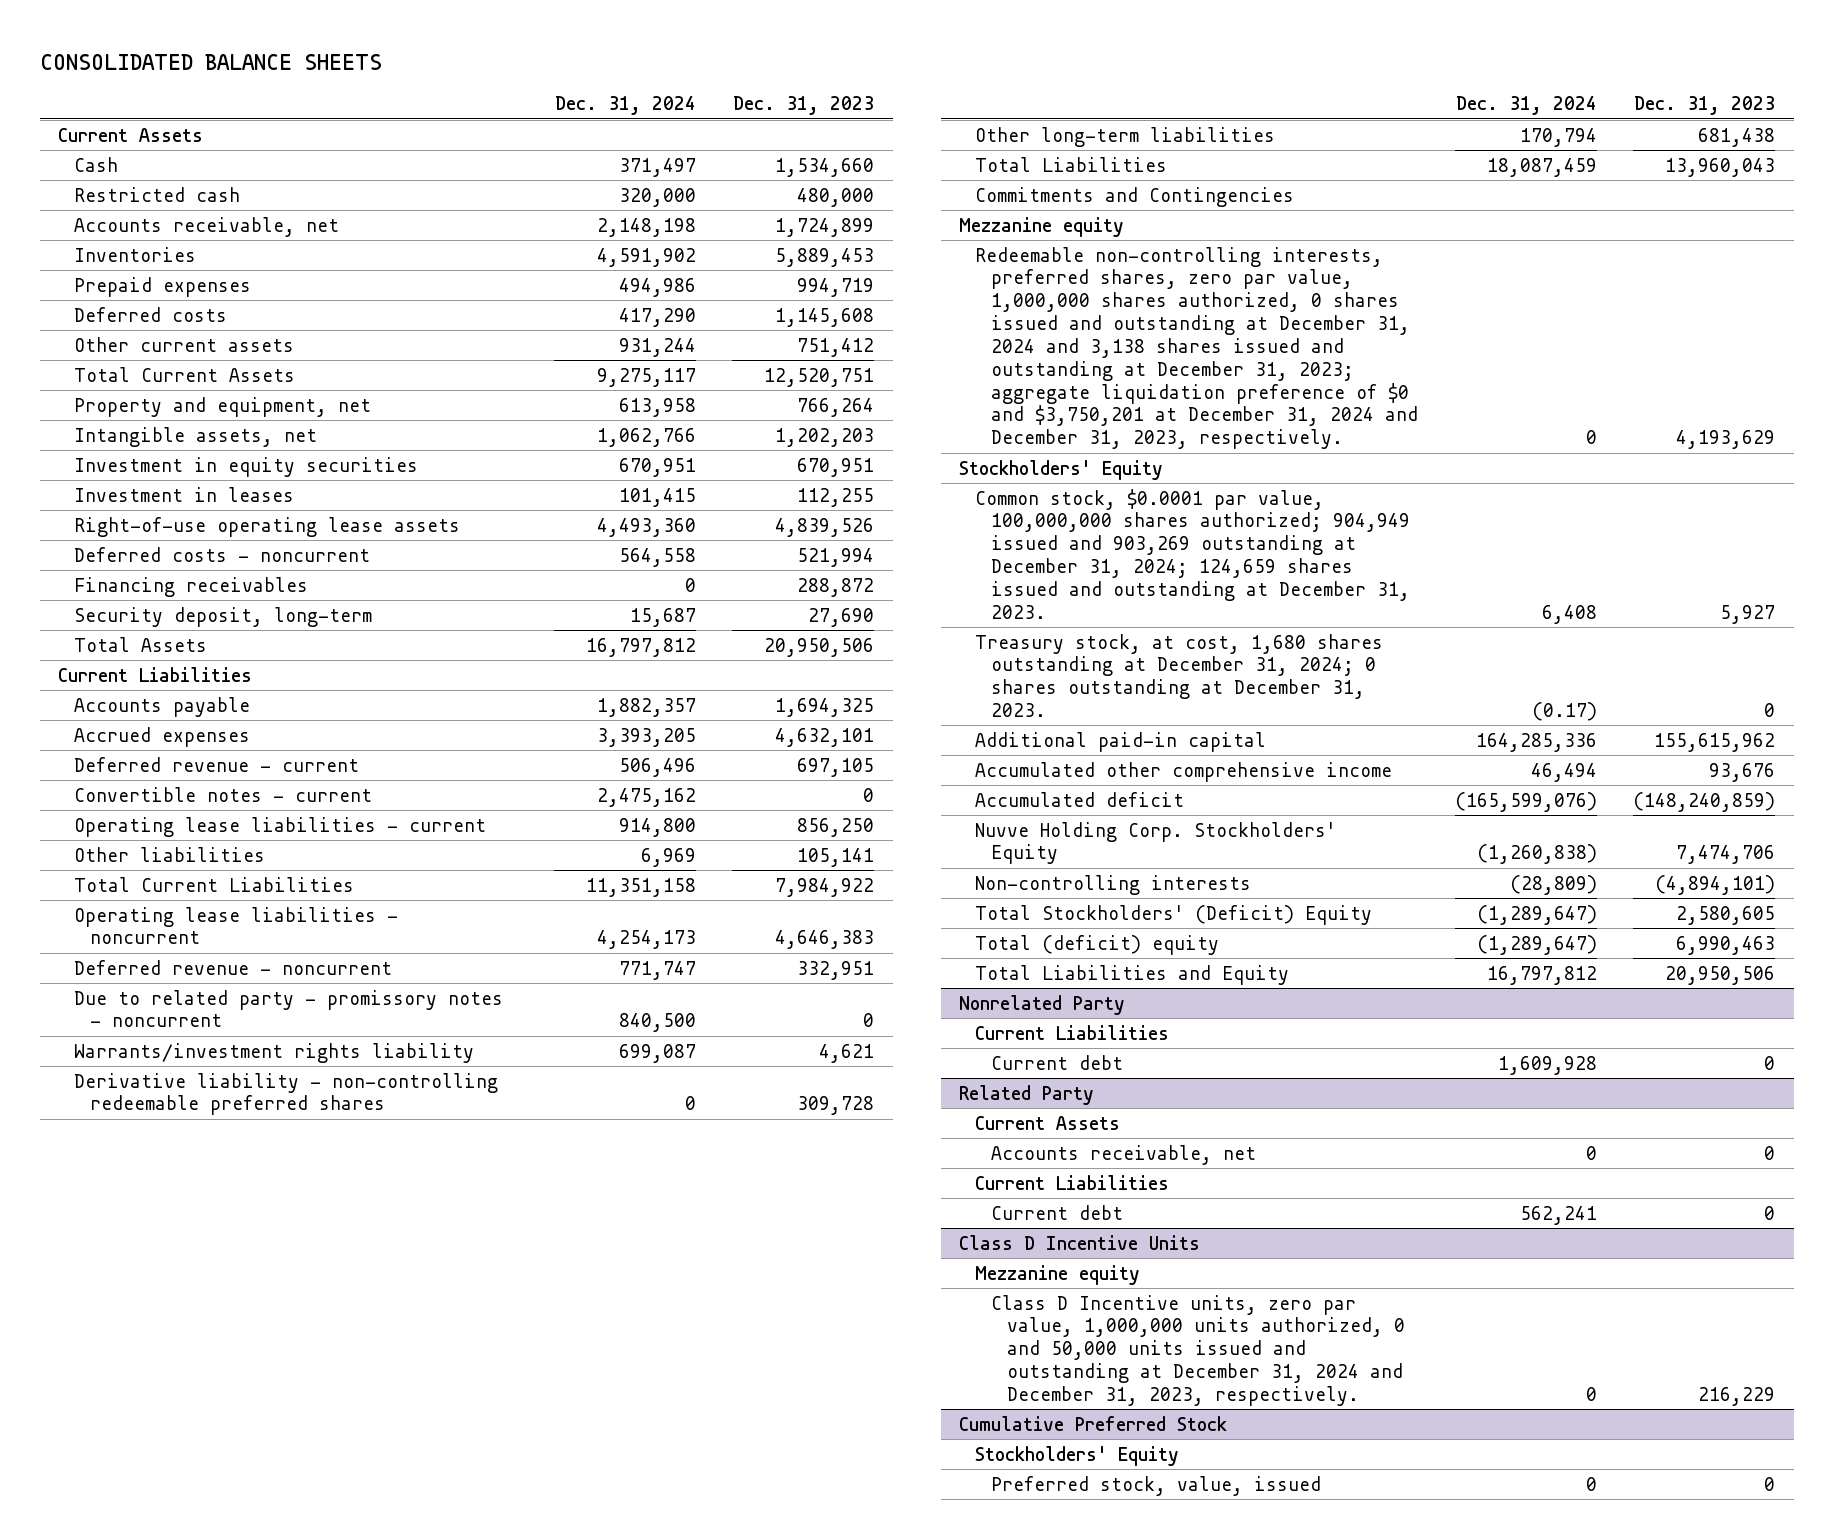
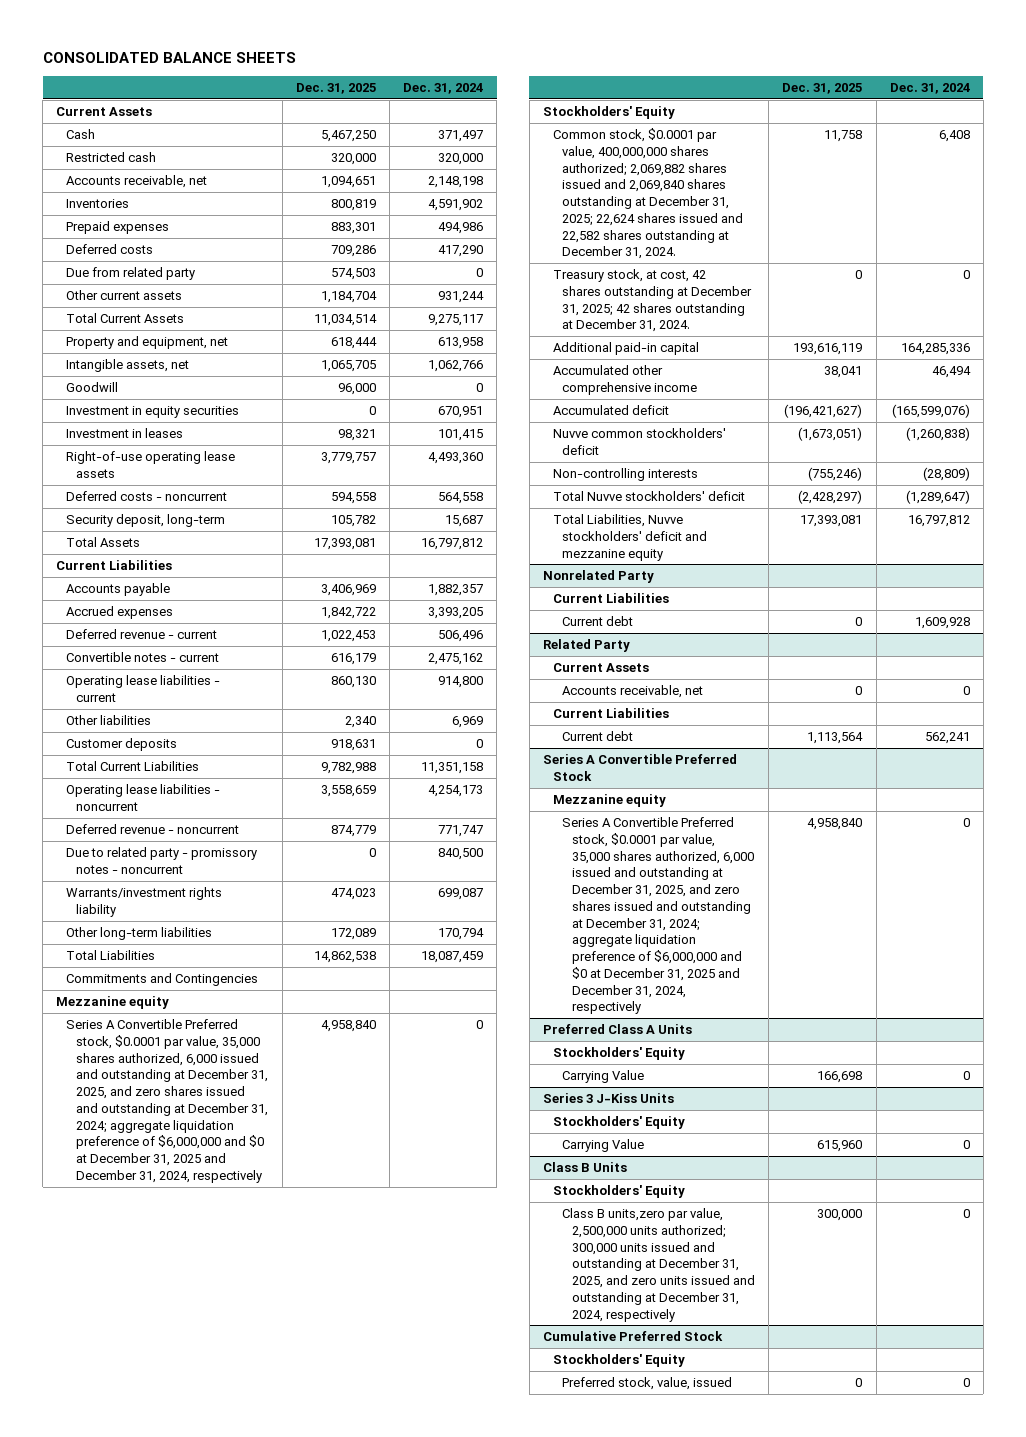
[733,96,875,116] Dec. 31, 2023 -> none
none -> [295,83,376,95] Dec. 31, 2025
none -> [66,267,196,281] Due from related party
none -> [66,382,119,393] Goodwill
[73,576,308,597] Financing receivables -> none
none -> [66,738,178,752] Customer deposits
[73,1072,498,1116] Derivative liability - non-controlling redeemable preferred shares -> none
[975,246,1418,450] Redeemable non-controlling interests, preferred shares, zero par value, 1,000,000 shares authorized, 0 shares issued and outstanding at December 31, 2024 and 3,138 shares issued and outstanding at December 31, 2023; aggregate liquidation preference of $0 and $3,750,201 at December 31, 2024 and December 31, 2023, respectively. -> [66,1019,268,1183] Series A Convertible Preferred stock, $0.0001 par value, 35,000 shares authorized, 6,000 issued and outstanding at December 31, 2025, and zero shares issued and outstanding at December 31, 2024; aggregate liquidation preference of $6,000,000 and $0 at December 31, 2025 and December 31, 2024, respectively
[975,488,1410,619] Common stock, $0.0001 par value, 100,000,000 shares authorized; 904,949 issued and 903,269 outstanding at December 31, 2024; 124,659 shares issued and outstanding at December 31, 2023. -> [552,128,744,260] Common stock, $0.0001 par value, 400,000,000 shares authorized; 2,069,882 shares issued and 2,069,840 shares outstanding at December 31, 2025; 22,624 shares issued and 22,582 shares outstanding at December 31, 2024.
[975,633,1384,718] Treasury stock, at cost, 1,680 shares outstanding at December 31, 2024; 0 shares outstanding at December 31, 2023. -> [552,269,753,333] Treasury stock, at cost, 42 shares outstanding at December 31, 2025; 42 shares outstanding at December 31, 2024.
[1531,702,1597,722] (0.17) -> [962,270,970,280] 0
[975,821,1337,865] Nuvve Holding Corp. Stockholders' Equity -> [552,428,726,455] Nuvve common stockholders' deficit
[975,934,1220,955] Total (deficit) equity -> none
[975,904,1373,925] Total Stockholders' (Deficit) Equity -> [552,491,745,502] Total Nuvve stockholders' deficit
[975,964,1290,985] Total Liabilities and Equity -> [552,514,708,561] Total Liabilities, Nuvve stockholders' deficit and mezzanine equity
[959,1234,1201,1250] Class D Incentive Units -> none
none -> [542,754,737,781] Series A Convertible Preferred Stock
[990,1294,1405,1406] Class D Incentive units, zero par value, 1,000,000 units authorized, 0 and 50,000 units issued and outstanding at December 31, 2024 and December 31, 2023, respectively. -> [562,817,755,1015] Series A Convertible Preferred stock, $0.0001 par value, 35,000 shares authorized, 6,000 issued and outstanding at December 31, 2025, and zero shares issued and outstanding at December 31, 2024; aggregate liquidation preference of $6,000,000 and $0 at December 31, 2025 and December 31, 2024, respectively
none -> [542,1024,692,1035] Preferred Class A Units
none -> [552,1047,685,1061] Stockholders' Equity
none -> [562,1070,645,1084] Carrying Value
none -> [542,1093,674,1104] Series 3 J-Kiss Units
none -> [552,1116,685,1130] Stockholders' Equity
none -> [562,1139,645,1153] Carrying Value
none -> [542,1162,627,1173] Class B Units
none -> [552,1185,685,1199] Stockholders' Equity
none -> [562,1208,756,1322] Class B units,zero par value, 2,500,000 units authorized; 300,000 units issued and outstanding at December 31, 2025, and zero units issued and outstanding at December 31, 2024, respectively

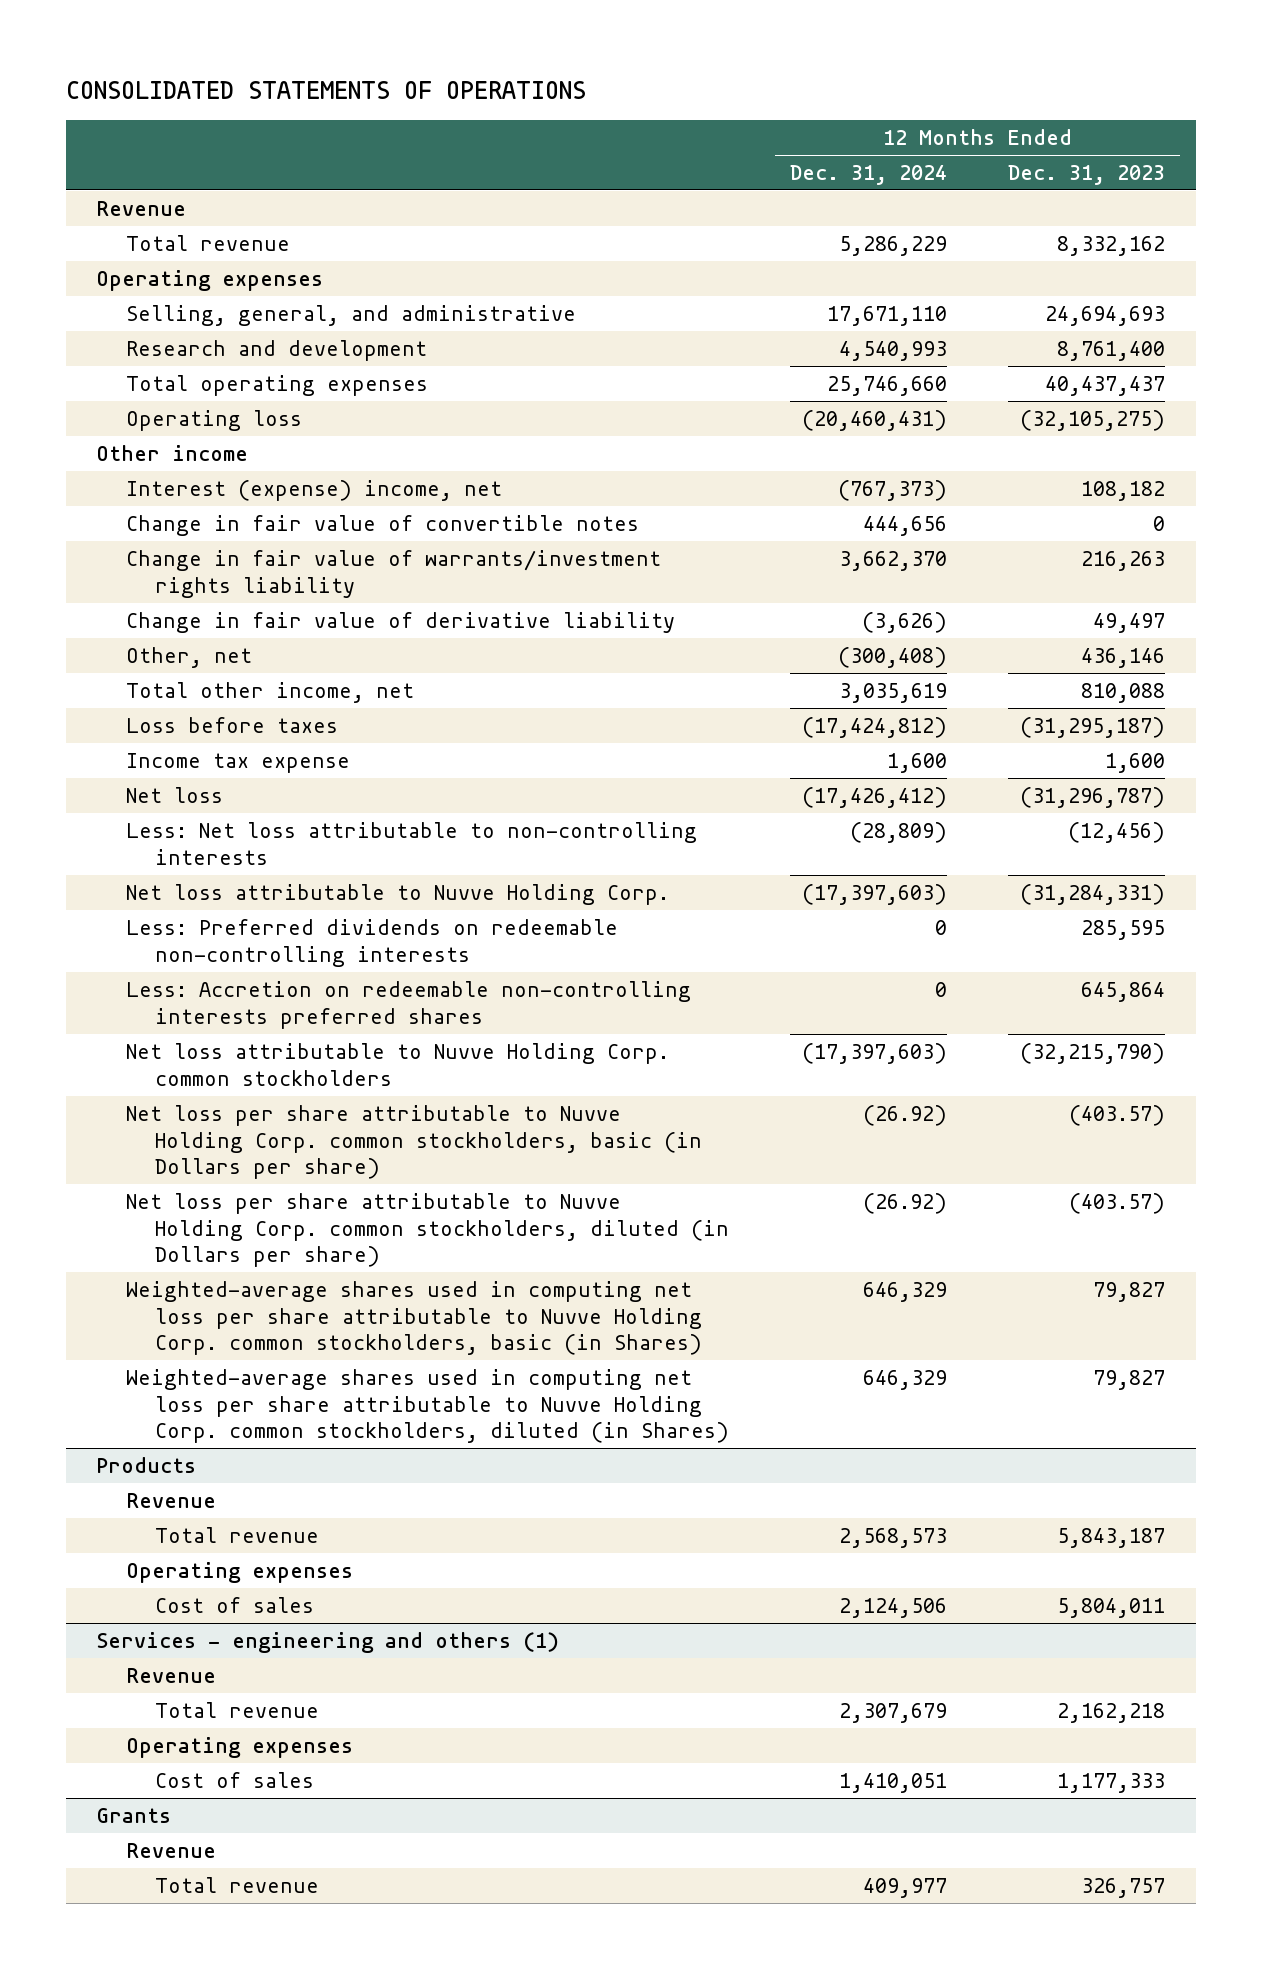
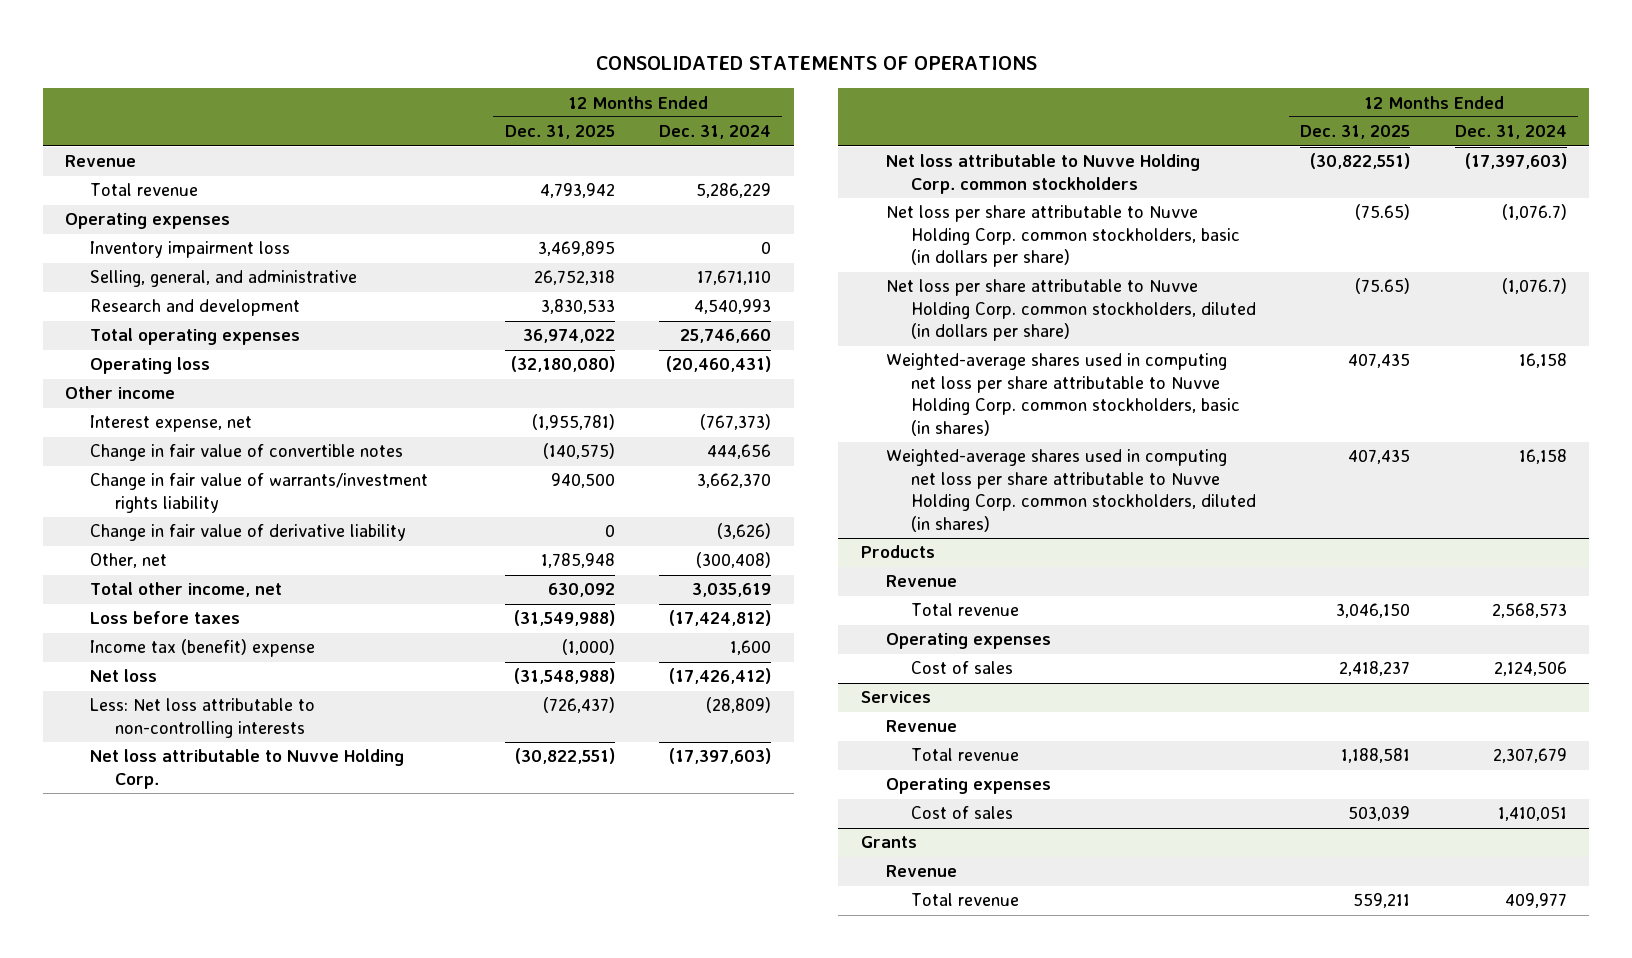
[1008,164,1166,185] Dec. 31, 2023 -> none
none -> [504,125,615,140] Dec. 31, 2025
none -> [89,241,290,259] Inventory impairment loss
[125,479,502,501] Interest (expense) income, net -> [89,415,252,433] Interest expense, net
[125,752,350,773] Income tax expense -> [89,639,315,658] Income tax (benefit) expense
[125,918,618,967] Less: Preferred dividends on redeemable non-controlling interests -> none
[125,980,691,1029] Less: Accretion on redeemable non-controlling interests preferred shares -> none
[125,1104,702,1180] Net loss per share attributable to Nuvve Holding Corp. common stockholders, basic (in Dollars per share) -> [885,205,1240,268] Net loss per share attributable to Nuvve Holding Corp. common stockholders, basic (in dollars per share)
[862,1104,947,1126] (26.92) -> [1501,204,1567,221] (1,076.7)
[125,1192,729,1268] Net loss per share attributable to Nuvve Holding Corp. common stockholders, diluted (in Dollars per share) -> [885,279,1256,342] Net loss per share attributable to Nuvve Holding Corp. common stockholders, diluted (in dollars per share)
[862,1192,947,1214] (26.92) -> [1501,278,1567,295] (1,076.7)
[125,1280,702,1356] Weighted-average shares used in computing net loss per share attributable to Nuvve Holding Corp. common stockholders, basic (in Shares) -> [885,353,1240,436] Weighted-average shares used in computing net loss per share attributable to Nuvve Holding Corp. common stockholders, basic (in shares)
[862,1281,947,1302] 646,329 -> [1518,353,1567,369] 16,158
[125,1368,729,1444] Weighted-average shares used in computing net loss per share attributable to Nuvve Holding Corp. common stockholders, diluted (in Shares) -> [885,449,1256,532] Weighted-average shares used in computing net loss per share attributable to Nuvve Holding Corp. common stockholders, diluted (in shares)
[862,1369,947,1390] 646,329 -> [1518,449,1567,465] 16,158
[96,1631,560,1653] Services - engineering and others (1) -> [860,691,931,704] Services

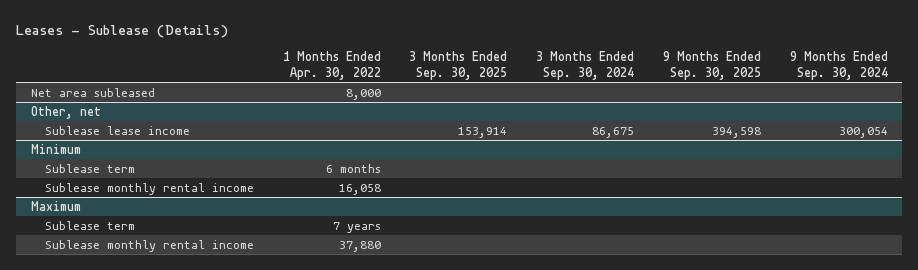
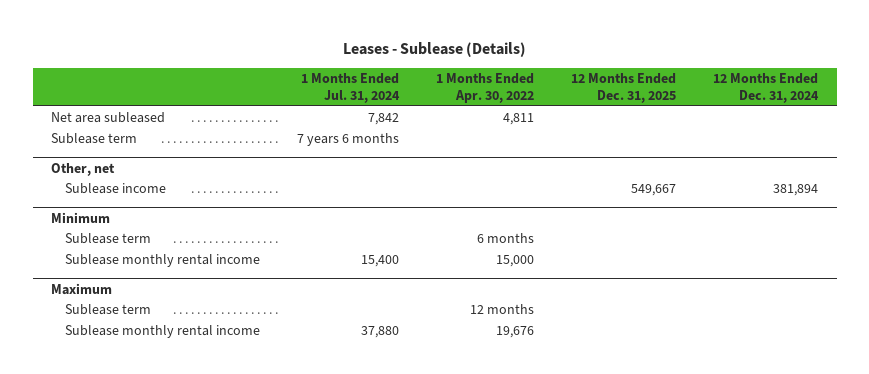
[409,51,508,80] 3 Months Ended Sep. 30, 2025 -> none
[536,51,635,80] 3 Months Ended Sep. 30, 2024 -> none
[662,51,761,80] 9 Months Ended Sep. 30, 2025 -> none
[789,51,888,80] 9 Months Ended Sep. 30, 2024 -> none
none -> [300,72,400,103] 1 Months Ended Jul. 31, 2024
none -> [570,72,676,103] 12 Months Ended Dec. 31, 2025
none -> [713,72,820,103] 12 Months Ended Dec. 31, 2024
[345,88,381,100] 8,000 -> [502,112,534,125] 4,811
none -> [51,132,138,144] Sublease term
[45,125,191,135] Sublease lease income -> [64,182,166,194] Sublease income
[338,183,381,195] 16,058 -> [495,254,534,267] 15,000
[332,221,381,233] 7 years -> [469,303,534,314] 12 months
[338,240,381,252] 37,880 -> [495,325,534,338] 19,676

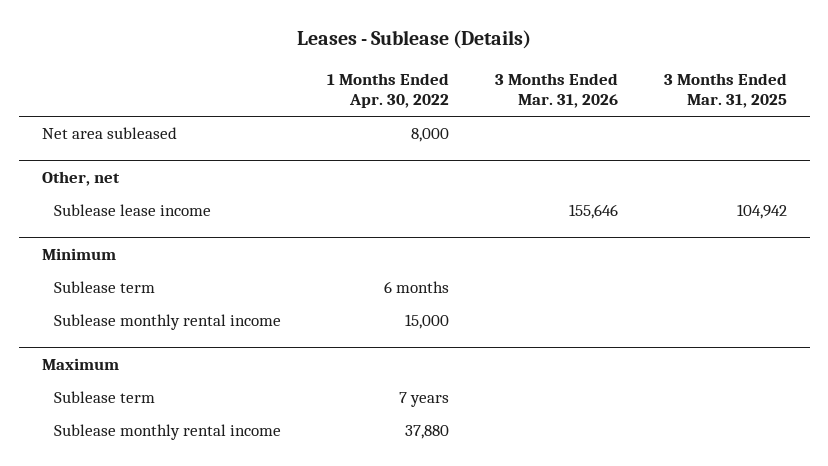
[300,72,400,103] 1 Months Ended Jul. 31, 2024 -> none
[570,72,676,103] 12 Months Ended Dec. 31, 2025 -> none
[713,72,820,103] 12 Months Ended Dec. 31, 2024 -> none
none -> [495,72,619,109] 3 Months Ended Mar. 31, 2026
none -> [663,72,787,109] 3 Months Ended Mar. 31, 2025
[51,132,138,144] Sublease term -> none
[502,112,534,125] 4,811 -> [411,128,450,143] 8,000
[64,182,166,194] Sublease income -> [54,204,212,217] Sublease lease income
[469,303,534,314] 12 months -> [399,392,450,408] 7 years
[495,325,534,338] 19,676 -> [405,425,450,440] 37,880

